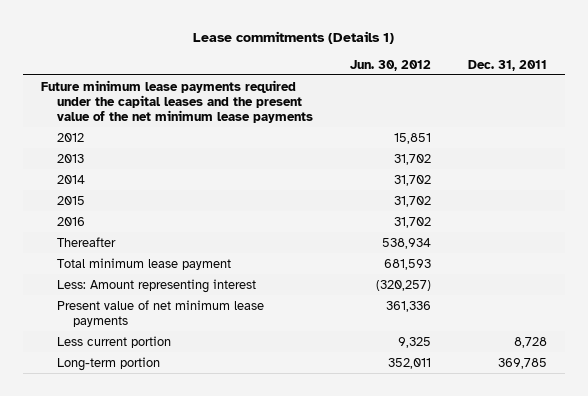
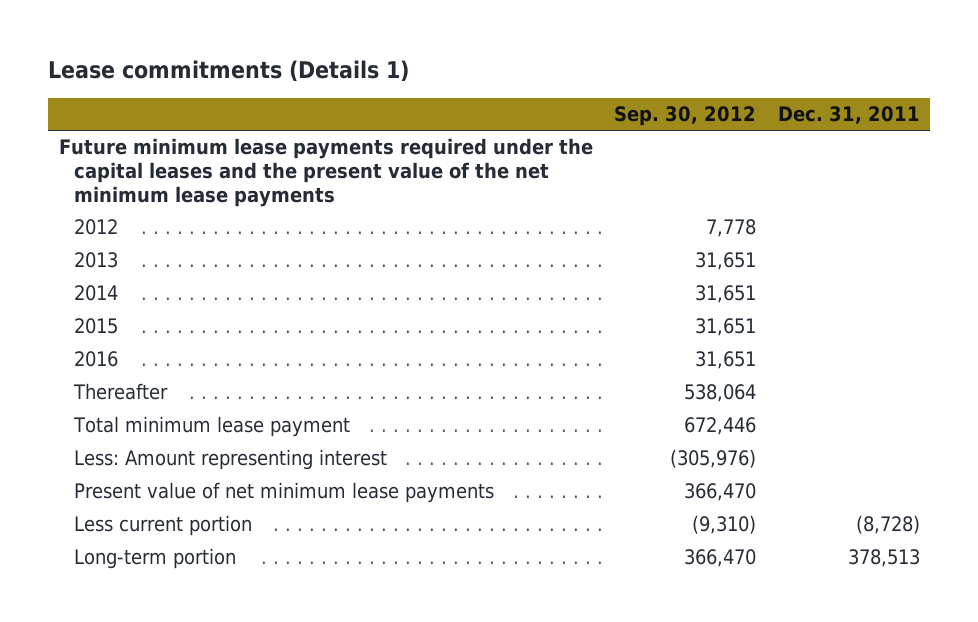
[349,59,431,71] Jun. 30, 2012 -> none
none -> [614,106,757,127] Sep. 30, 2012
[513,336,547,348] 8,728 -> [855,515,920,535] (8,728)
[497,357,547,369] 369,785 -> [847,549,920,568] 378,513

